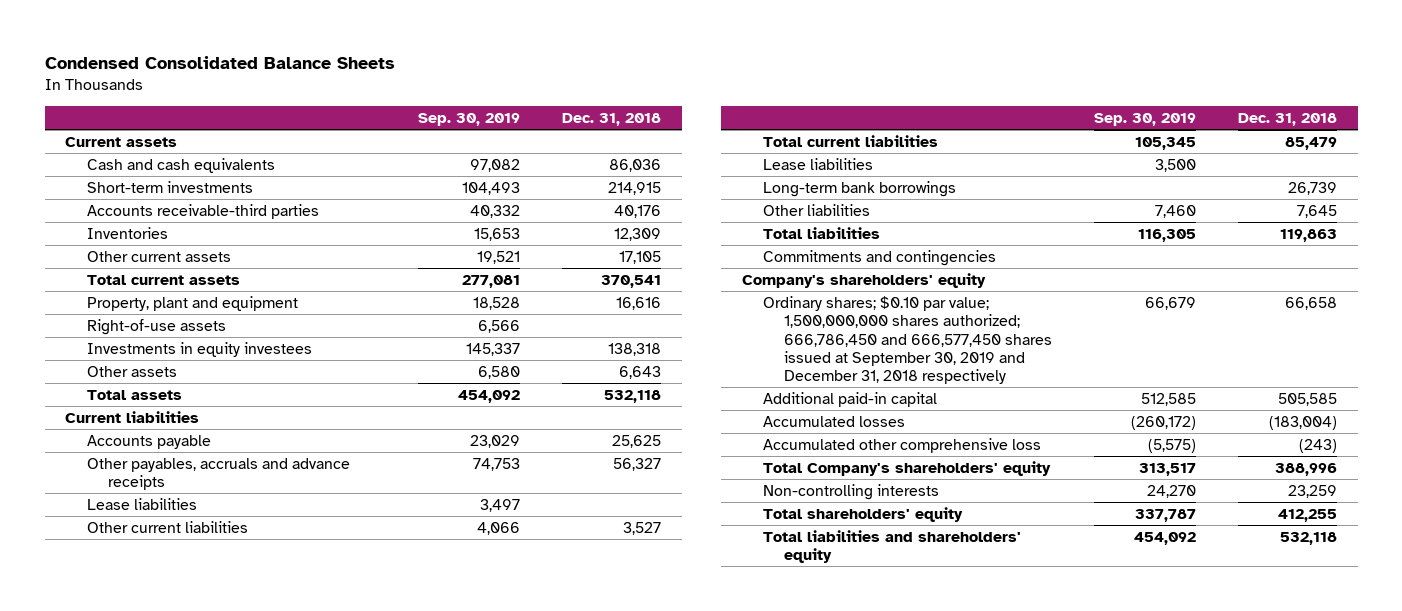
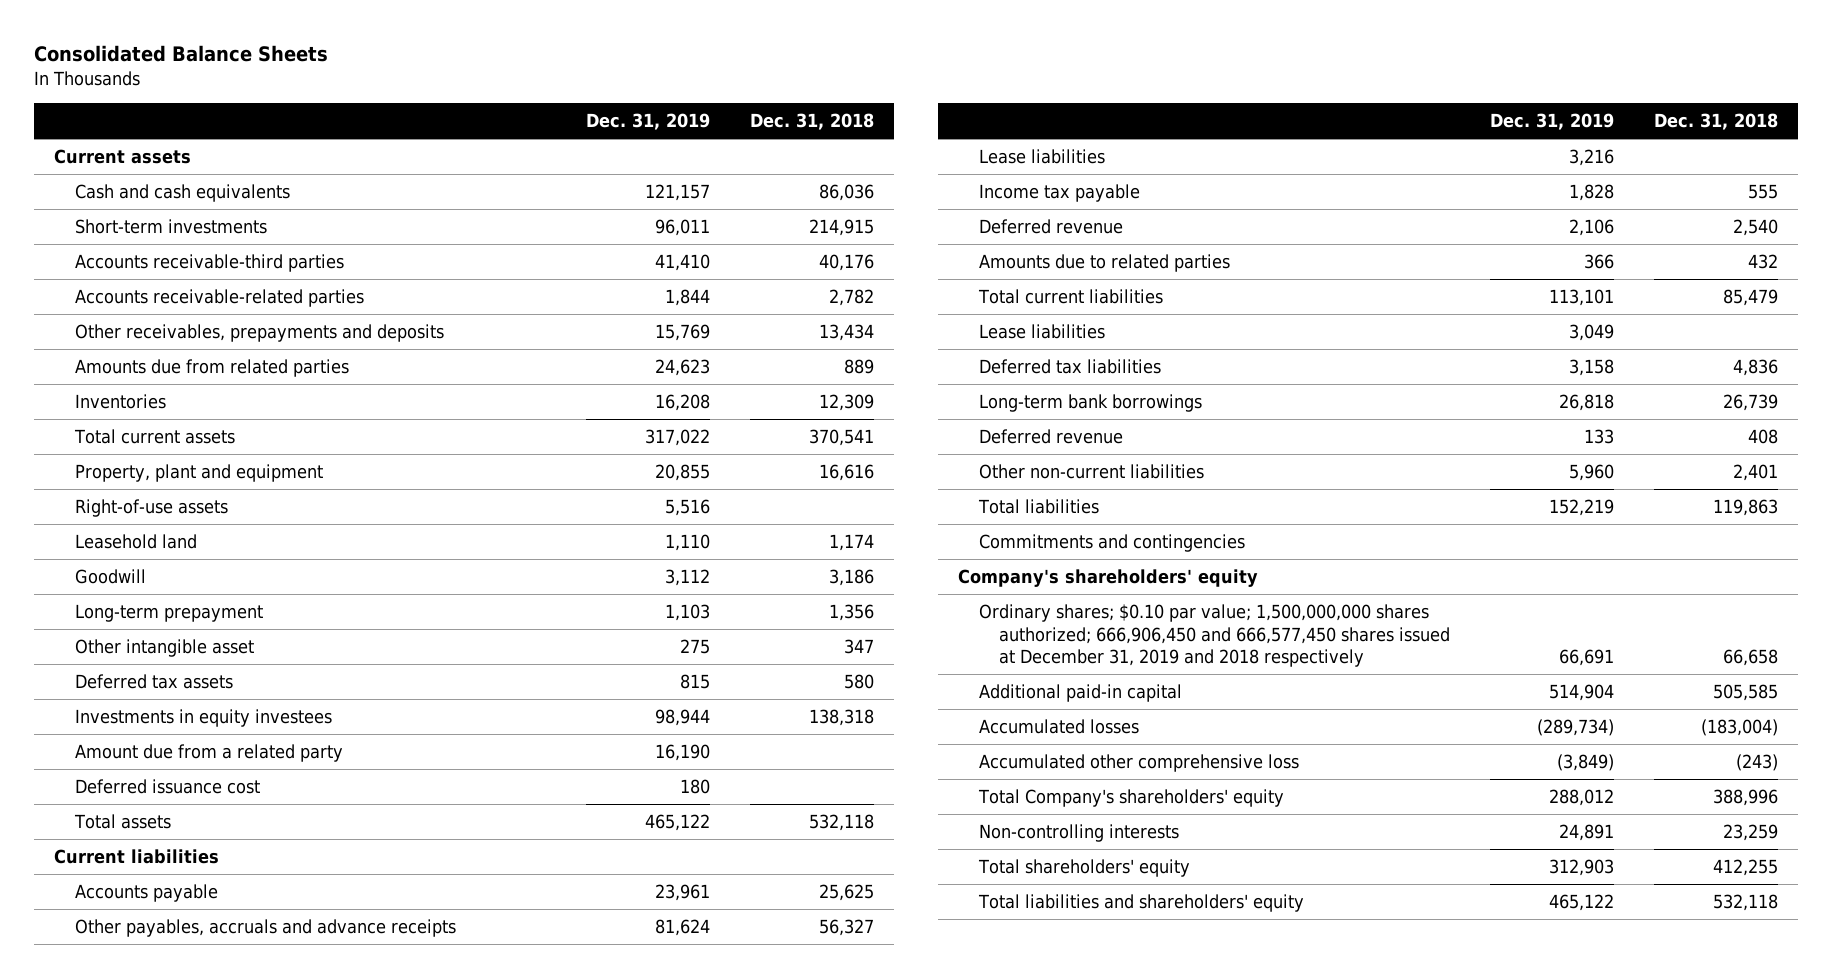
[44,56,395,70] Condensed Consolidated Balance Sheets -> [34,45,329,63] Consolidated Balance Sheets
[417,112,520,126] Sep. 30, 2019 -> none
none -> [586,112,711,130] Dec. 31, 2019
none -> [74,289,364,308] Accounts receivable-related parties
none -> [74,324,444,343] Other receivables, prepayments and deposits
none -> [74,359,349,378] Amounts due from related parties
[86,250,231,262] Other current assets -> none
none -> [74,534,197,550] Leasehold land
none -> [74,569,146,585] Goodwill
none -> [74,604,263,623] Long-term prepayment
none -> [74,639,254,658] Other intangible asset
none -> [74,674,233,690] Deferred tax assets
[86,365,177,377] Other assets -> none
none -> [74,744,343,763] Amount due from a related party
none -> [74,779,260,795] Deferred issuance cost
[86,520,248,533] Other current liabilities -> none
none -> [978,184,1140,203] Income tax payable
none -> [978,219,1123,235] Deferred revenue
none -> [978,254,1230,273] Amounts due to related parties
none -> [978,359,1161,375] Deferred tax liabilities
none -> [978,429,1123,445] Deferred revenue
[763,203,871,216] Other liabilities -> [978,464,1204,480] Other non-current liabilities
[1297,204,1338,218] 7,645 -> [1733,464,1779,482] 2,401
[763,295,1053,385] Ordinary shares; $0.10 par value; 1,500,000,000 shares authorized; 666,786,450 and 666,577,450 shares issued at September 30, 2019 and December 31, 2018 respectively -> [978,604,1451,668] Ordinary shares; $0.10 par value; 1,500,000,000 shares authorized; 666,906,450 and 666,577,450 shares issued at December 31, 2019 and 2018 respectively

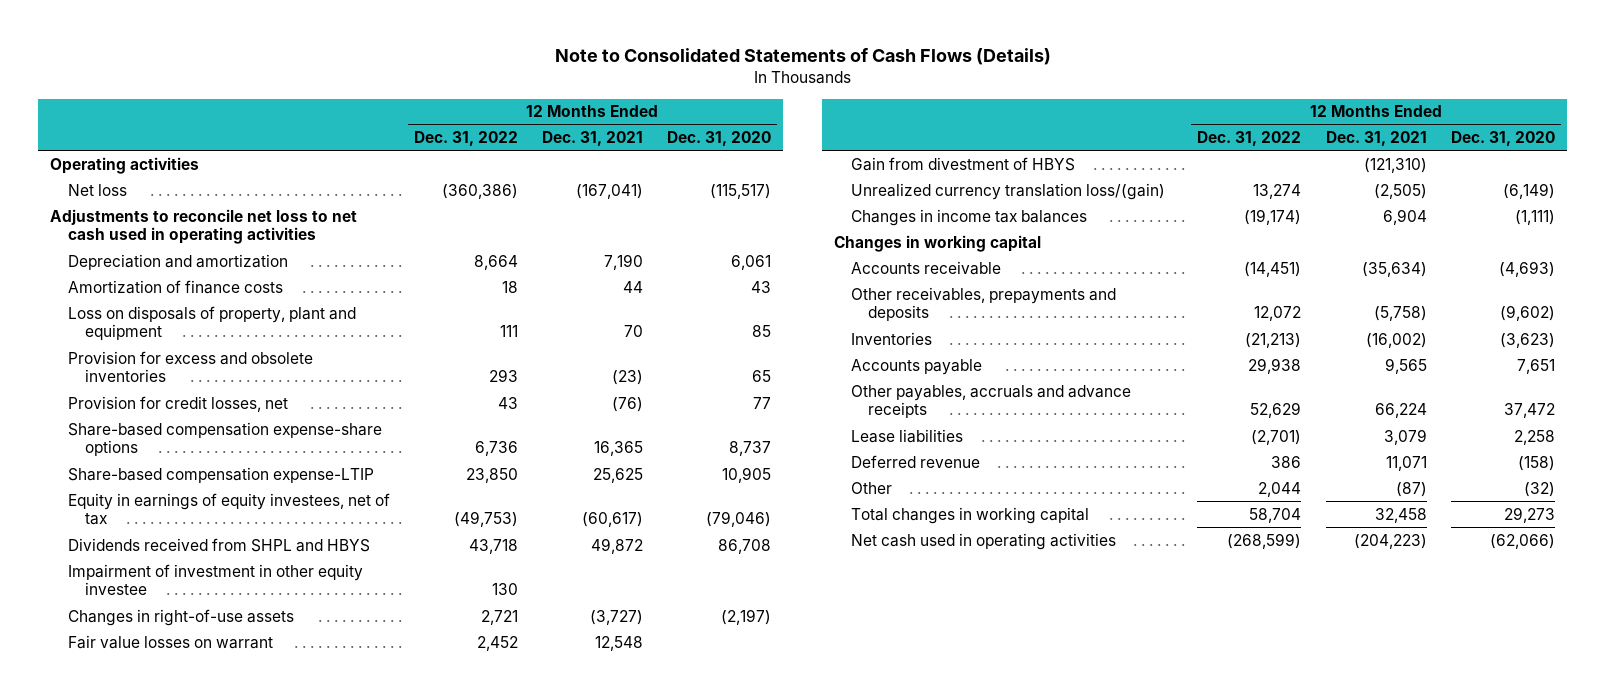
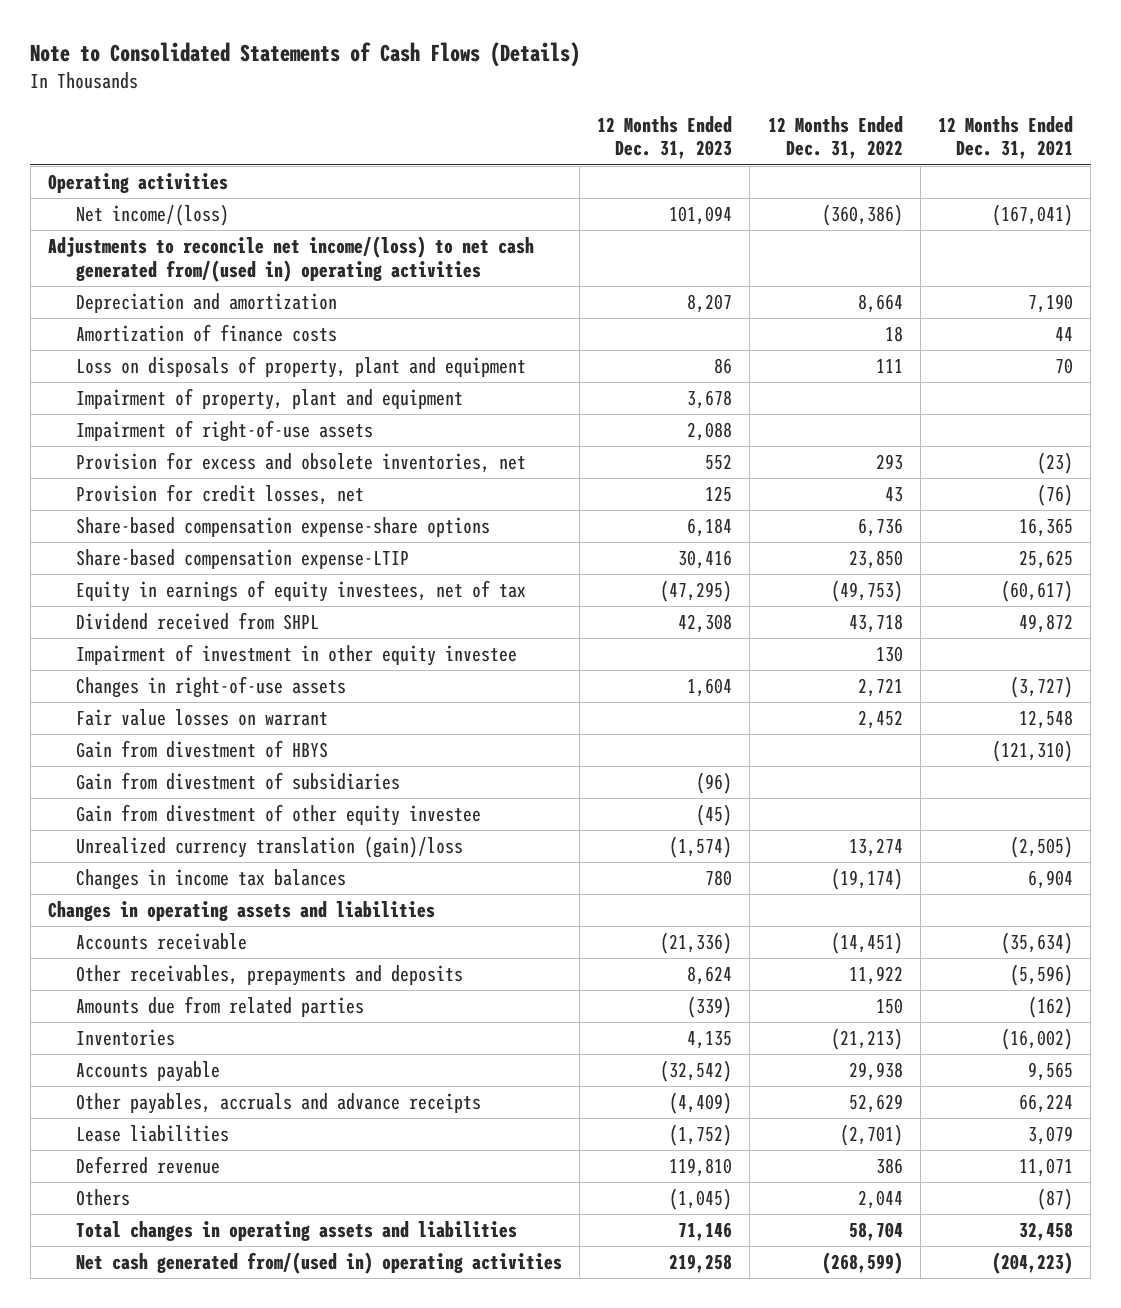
[667,131,772,147] Dec. 31, 2020 -> none
none -> [597,115,733,160] 12 Months Ended Dec. 31, 2023
[67,183,127,196] Net loss -> [75,204,229,227] Net income/(loss)
[50,208,358,245] Adjustments to reconcile net loss to net cash used in operating activities -> [47,236,534,282] Adjustments to reconcile net income/(loss) to net cash generated from/(used in) operating activities
none -> [75,388,463,411] Impairment of property, plant and equipment
none -> [75,420,373,443] Impairment of right-of-use assets
[67,350,313,383] Provision for excess and obsolete inventories -> [75,452,526,474] Provision for excess and obsolete inventories, net
[67,537,370,552] Dividends received from SHPL and HBYS -> [75,612,319,631] Dividend received from SHPL
none -> [75,772,400,791] Gain from divestment of subsidiaries
none -> [75,804,481,827] Gain from divestment of other equity investee
[851,182,1166,200] Unrealized currency translation loss/(gain) -> [75,836,463,859] Unrealized currency translation (gain)/loss
[833,234,1041,252] Changes in working capital -> none
none -> [47,901,435,922] Changes in operating assets and liabilities
[1254,306,1302,322] 12,072 -> [848,966,903,986] 11,922
[1373,306,1427,322] (5,758) -> [1010,964,1074,987] (5,596)
none -> [75,996,364,1018] Amounts due from related parties
[851,481,893,494] Other -> [75,1189,130,1207] Others
[851,506,1090,524] Total changes in working capital -> [75,1221,517,1242] Total changes in operating assets and liabilities
[851,532,1117,550] Net cash used in operating activities -> [75,1252,562,1275] Net cash generated from/(used in) operating activities

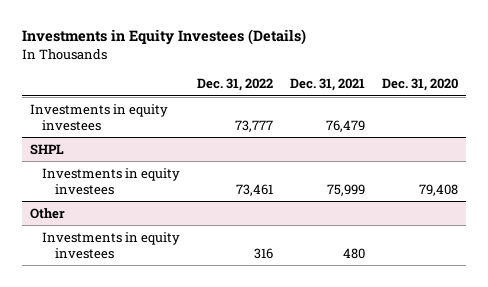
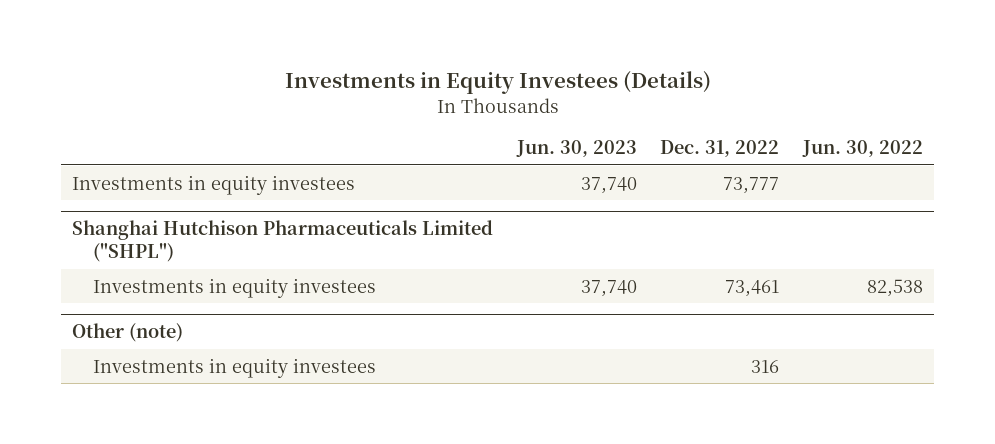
[290,78,366,92] Dec. 31, 2021 -> none
[381,78,458,92] Dec. 31, 2020 -> none
none -> [515,140,637,158] Jun. 30, 2023
none -> [801,140,923,158] Jun. 30, 2022
[29,143,64,155] SHPL -> [72,220,494,263] Shanghai Hutchison Pharmaceuticals Limited ("SHPL")
[29,207,65,219] Other -> [72,323,184,343] Other (note)

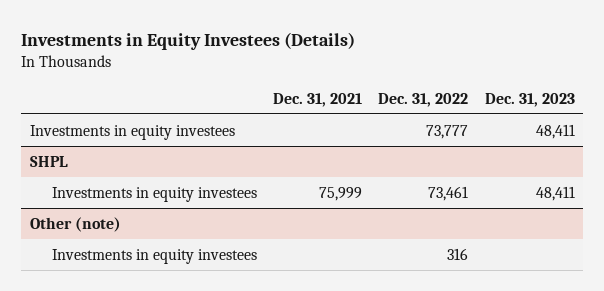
[515,140,637,158] Jun. 30, 2023 -> none
[801,140,923,158] Jun. 30, 2022 -> none
none -> [273,92,363,107] Dec. 31, 2021
none -> [484,92,575,107] Dec. 31, 2023
[72,220,494,263] Shanghai Hutchison Pharmaceuticals Limited ("SHPL") -> [29,155,68,167] SHPL

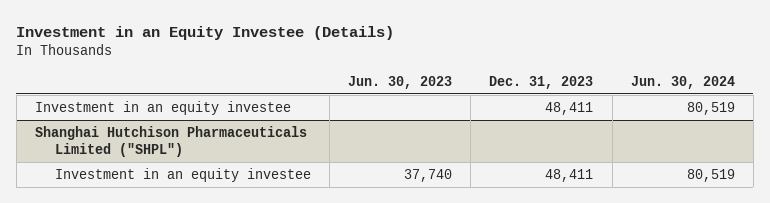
[21,31,356,50] Investments in Equity Investees (Details) -> [16,26,395,41] Investment in an Equity Investee (Details)
[273,92,363,107] Dec. 31, 2021 -> none
[378,92,469,107] Dec. 31, 2022 -> none
none -> [348,75,453,89] Jun. 30, 2023
none -> [630,75,735,89] Jun. 30, 2024
[29,216,121,232] Other (note) -> none
[51,248,257,264] Investments in equity investees -> none
[29,124,235,140] Investments in equity investees -> [34,100,291,115] Investment in an equity investee
[29,155,68,167] SHPL -> [34,125,307,158] Shanghai Hutchison Pharmaceuticals Limited ("SHPL")
[51,186,257,202] Investments in equity investees -> [54,167,311,182] Investment in an equity investee

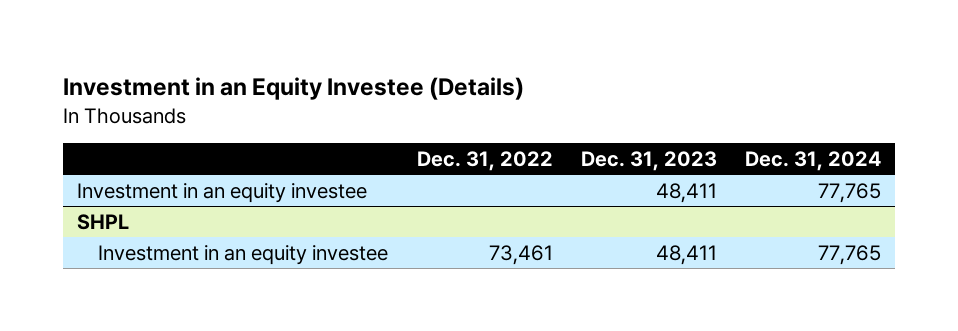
[348,75,453,89] Jun. 30, 2023 -> none
[630,75,735,89] Jun. 30, 2024 -> none
none -> [416,151,553,172] Dec. 31, 2022
none -> [745,151,882,172] Dec. 31, 2024
[34,125,307,158] Shanghai Hutchison Pharmaceuticals Limited ("SHPL") -> [77,213,130,230] SHPL

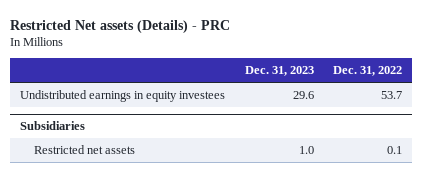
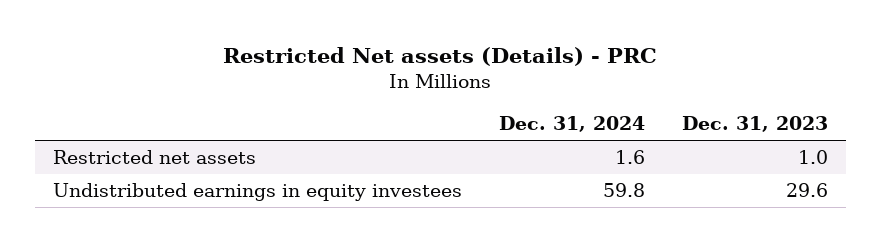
[332,66,402,77] Dec. 31, 2022 -> none
none -> [498,116,645,133] Dec. 31, 2024
[20,120,86,130] Subsidiaries -> none
[20,89,226,102] Undistributed earnings in equity investees -> [53,183,463,202] Undistributed earnings in equity investees

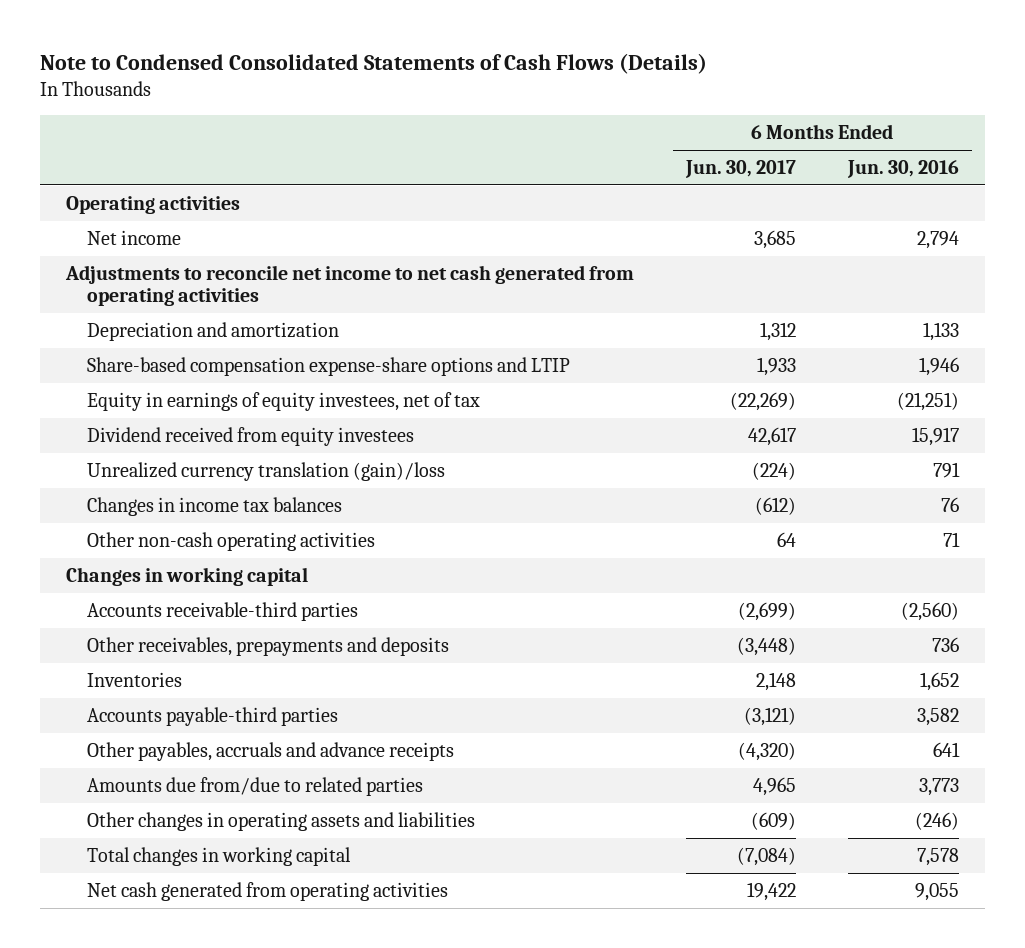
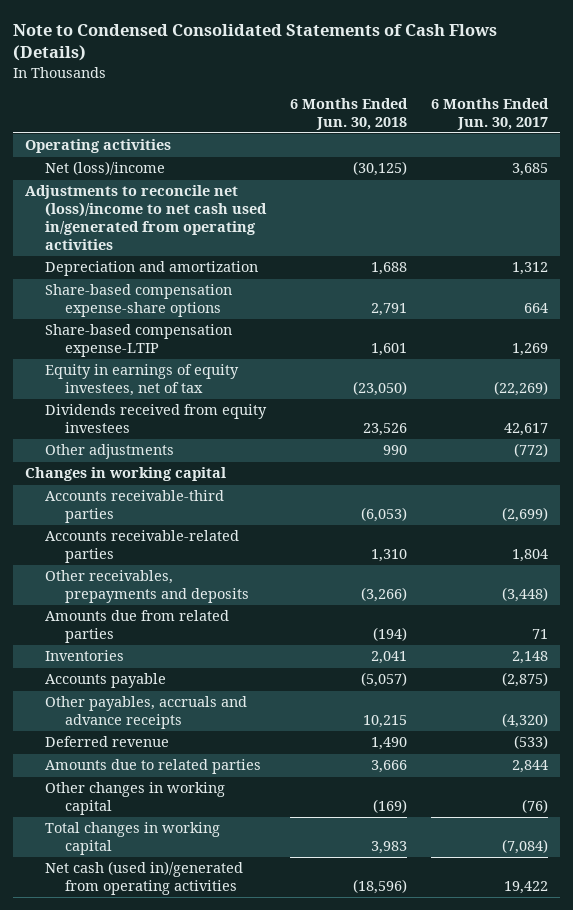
[846,159,959,178] Jun. 30, 2016 -> none
none -> [290,98,409,130] 6 Months Ended Jun. 30, 2018
[87,229,182,245] Net income -> [45,161,166,176] Net (loss)/income
[64,264,634,307] Adjustments to reconcile net income to net cash generated from operating activities -> [25,185,268,250] Adjustments to reconcile net (loss)/income to net cash used in/generated from operating activities
[87,356,571,376] Share-based compensation expense-share options and LTIP -> [45,284,233,318] Share-based compensation expense-share options
[756,356,796,376] 1,933 -> [523,303,548,314] 664
none -> [45,324,233,358] Share-based compensation expense-LTIP
[87,461,446,481] Unrealized currency translation (gain)/loss -> none
[87,496,343,516] Changes in income tax balances -> none
[87,531,376,551] Other non-cash operating activities -> none
[87,426,415,446] Dividend received from equity investees -> [45,404,268,434] Dividends received from equity investees
none -> [45,444,175,460] Other adjustments
none -> [45,530,240,564] Accounts receivable-related parties
none -> [45,610,230,644] Amounts due from related parties
[87,706,339,726] Accounts payable-third parties -> [45,673,167,689] Accounts payable
[743,706,796,726] (3,121) -> [501,672,548,688] (2,875)
none -> [45,736,170,748] Deferred revenue
[87,776,424,796] Amounts due from/due to related parties -> [45,759,262,775] Amounts due to related parties
[752,776,796,796] 4,965 -> [511,760,548,774] 2,844
[87,811,476,831] Other changes in operating assets and liabilities -> [45,782,226,816] Other changes in working capital
[750,811,796,830] (609) -> [521,799,548,814] (76)
[87,881,449,901] Net cash generated from operating activities -> [45,861,244,896] Net cash (used in)/generated from operating activities

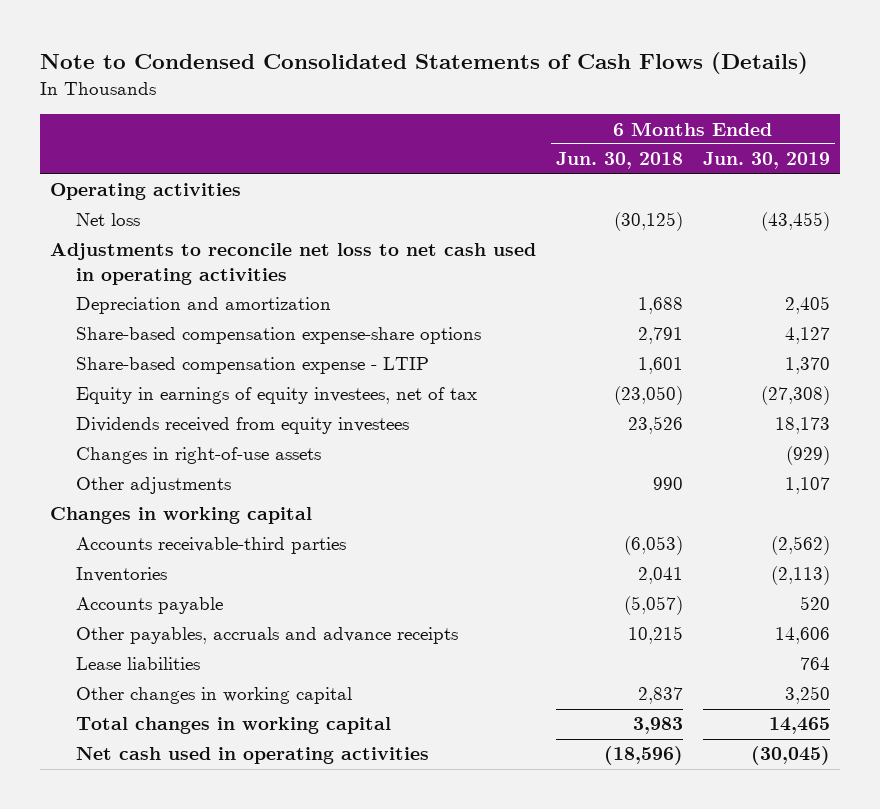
[430,98,549,130] 6 Months Ended Jun. 30, 2017 -> none
none -> [703,152,831,170] Jun. 30, 2019
[45,161,166,176] Net (loss)/income -> [75,213,140,227] Net loss
[25,185,268,250] Adjustments to reconcile net (loss)/income to net cash used in/generated from operating activities -> [50,243,537,285] Adjustments to reconcile net loss to net cash used in operating activities
[45,324,233,358] Share-based compensation expense-LTIP -> [75,357,429,375] Share-based compensation expense - LTIP
none -> [75,447,321,465] Changes in right-of-use assets
[45,530,240,564] Accounts receivable-related parties -> none
[45,570,249,604] Other receivables, prepayments and deposits -> none
[45,610,230,644] Amounts due from related parties -> none
[45,736,170,748] Deferred revenue -> none
[45,759,262,775] Amounts due to related parties -> none
none -> [75,657,200,671] Lease liabilities
[373,799,408,814] (169) -> [638,687,684,705] 2,837
[45,861,244,896] Net cash (used in)/generated from operating activities -> [75,747,429,765] Net cash used in operating activities

